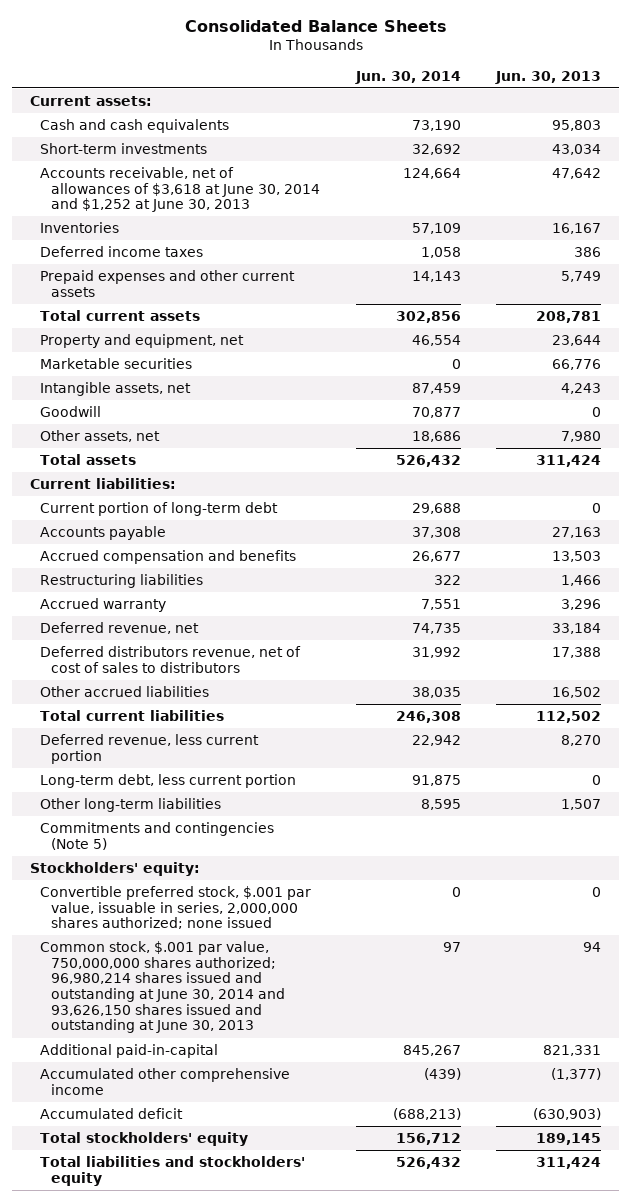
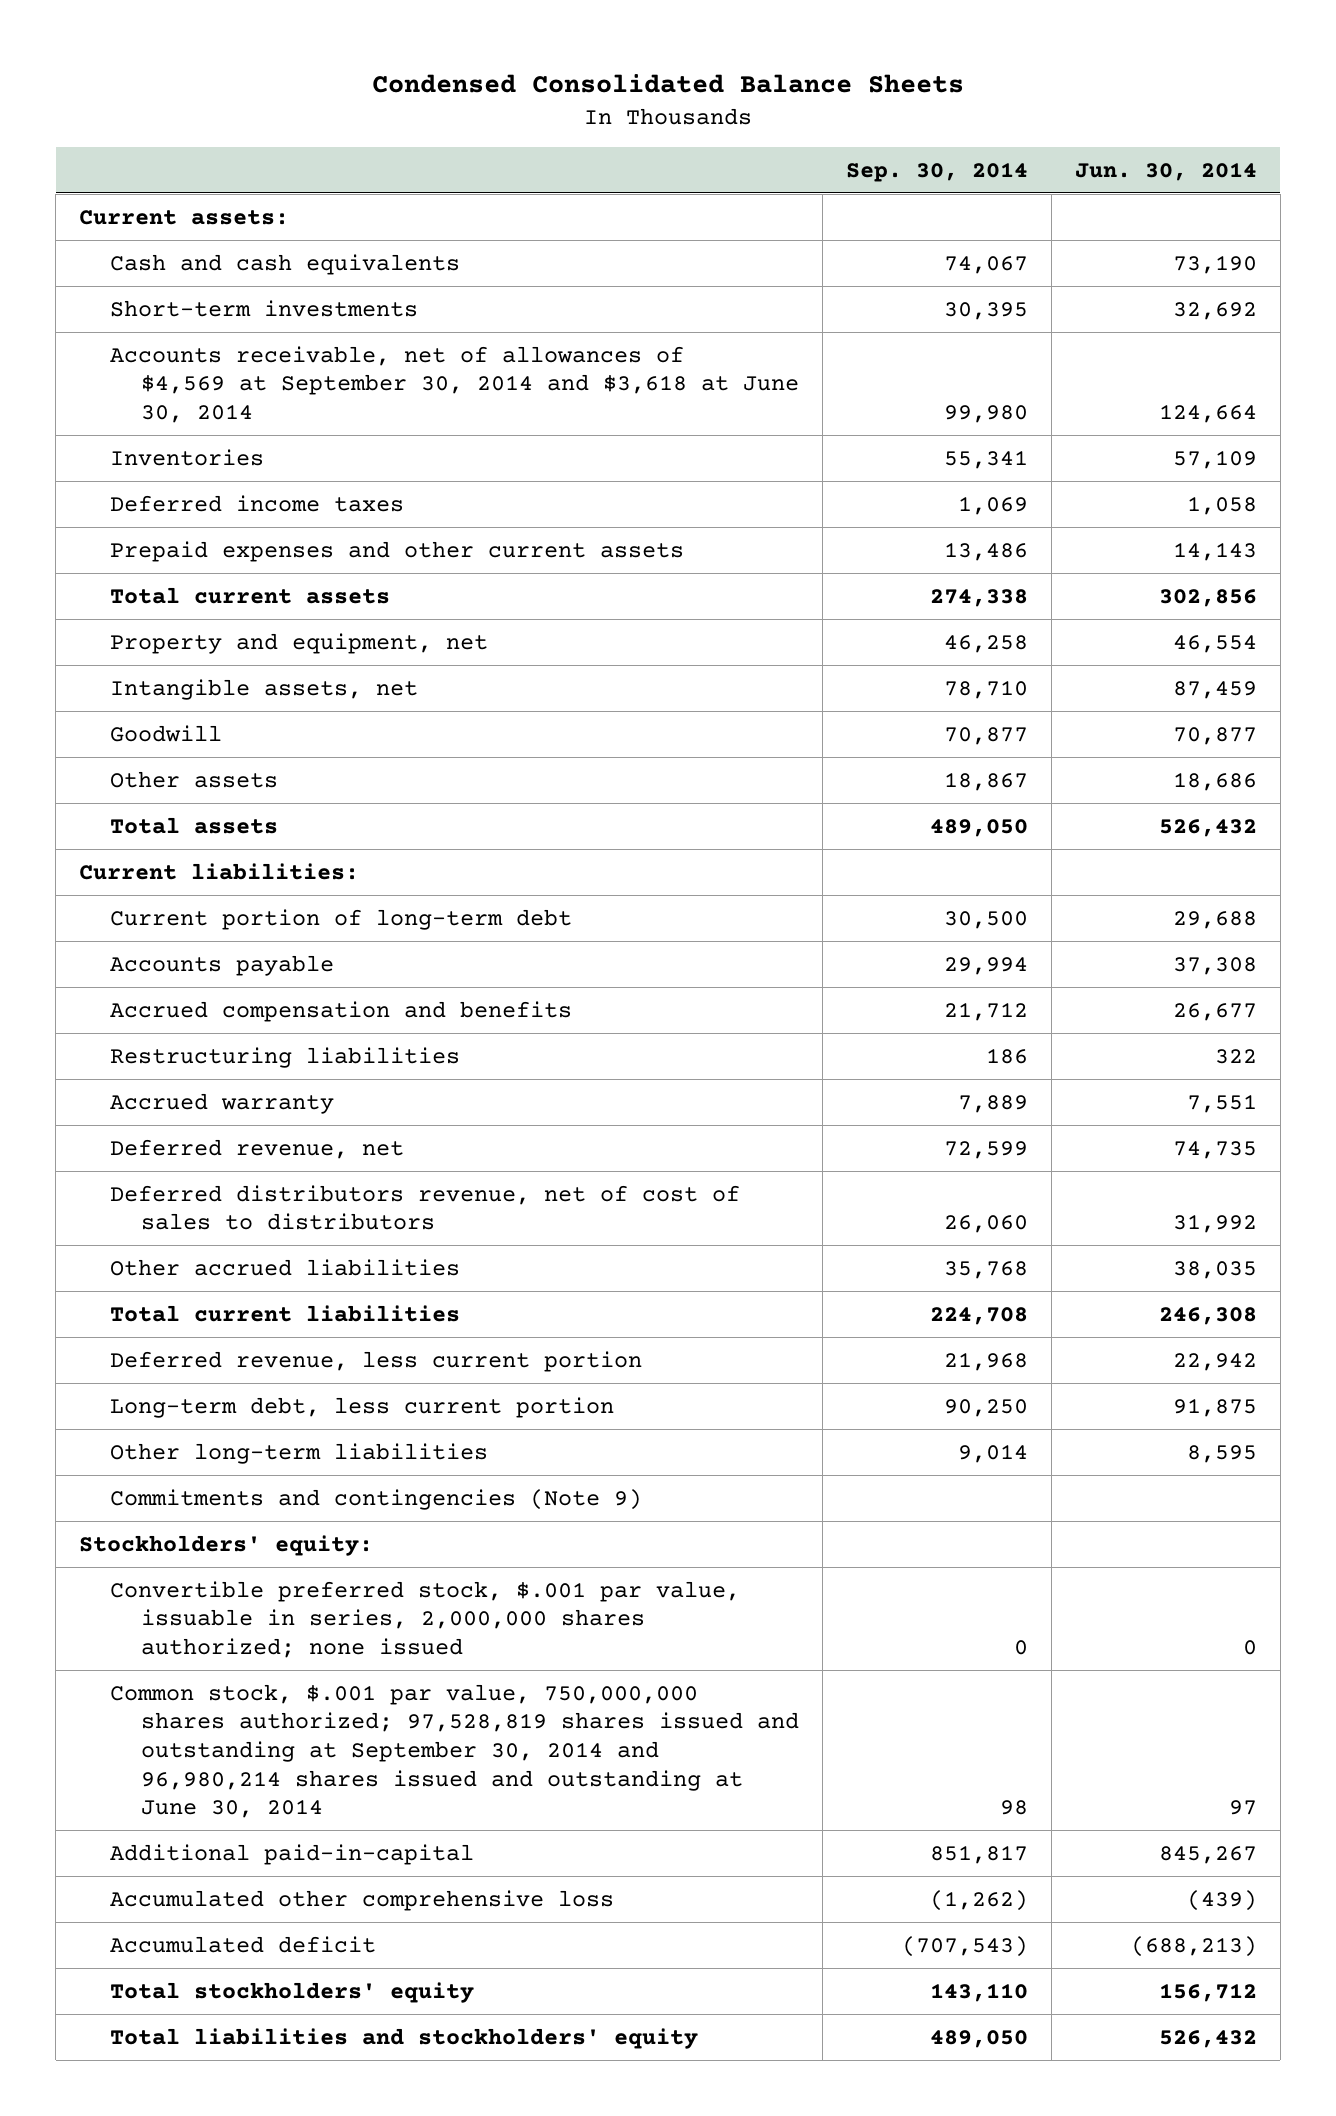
[184,20,447,33] Consolidated Balance Sheets -> [372,74,965,94] Condensed Consolidated Balance Sheets
[495,70,602,84] Jun. 30, 2013 -> none
none -> [846,161,1029,182] Sep. 30, 2014
[40,166,321,213] Accounts receivable, net of allowances of $3,618 at June 30, 2014 and $1,252 at June 30, 2013 -> [110,345,800,423] Accounts receivable, net of allowances of $4,569 at September 30, 2014 and $3,618 at June 30, 2014
[40,357,193,369] Marketable securities -> none
[40,429,161,442] Other assets, net -> [110,770,279,788] Other assets
[40,821,275,850] Commitments and contingencies (Note 5) -> [110,1488,643,1510] Commitments and contingencies (Note 9)
[40,940,286,1034] Common stock, $.001 par value, 750,000,000 shares authorized; 96,980,214 shares issued and outstanding at June 30, 2014 and 93,626,150 shares issued and outstanding at June 30, 2013 -> [110,1683,800,1819] Common stock, $.001 par value, 750,000,000 shares authorized; 97,528,819 shares issued and outstanding at September 30, 2014 and 96,980,214 shares issued and outstanding at June 30, 2014
[40,1067,291,1095] Accumulated other comprehensive income -> [110,1889,615,1911] Accumulated other comprehensive loss

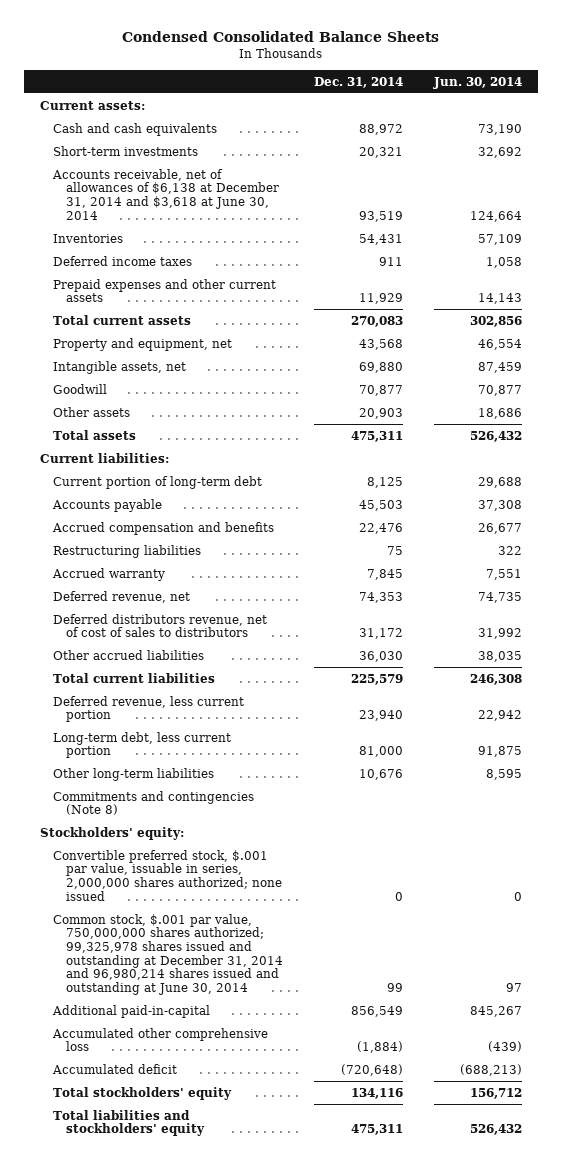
[846,161,1029,182] Sep. 30, 2014 -> none
none -> [314,76,404,88] Dec. 31, 2014
[110,345,800,423] Accounts receivable, net of allowances of $4,569 at September 30, 2014 and $3,618 at June 30, 2014 -> [52,168,280,220] Accounts receivable, net of allowances of $6,138 at December 31, 2014 and $3,618 at June 30, 2014
[110,1488,643,1510] Commitments and contingencies (Note 9) -> [53,790,255,816] Commitments and contingencies (Note 8)
[110,1683,800,1819] Common stock, $.001 par value, 750,000,000 shares authorized; 97,528,819 shares issued and outstanding at September 30, 2014 and 96,980,214 shares issued and outstanding at June 30, 2014 -> [53,913,284,996] Common stock, $.001 par value, 750,000,000 shares authorized; 99,325,978 shares issued and outstanding at December 31, 2014 and 96,980,214 shares issued and outstanding at June 30, 2014

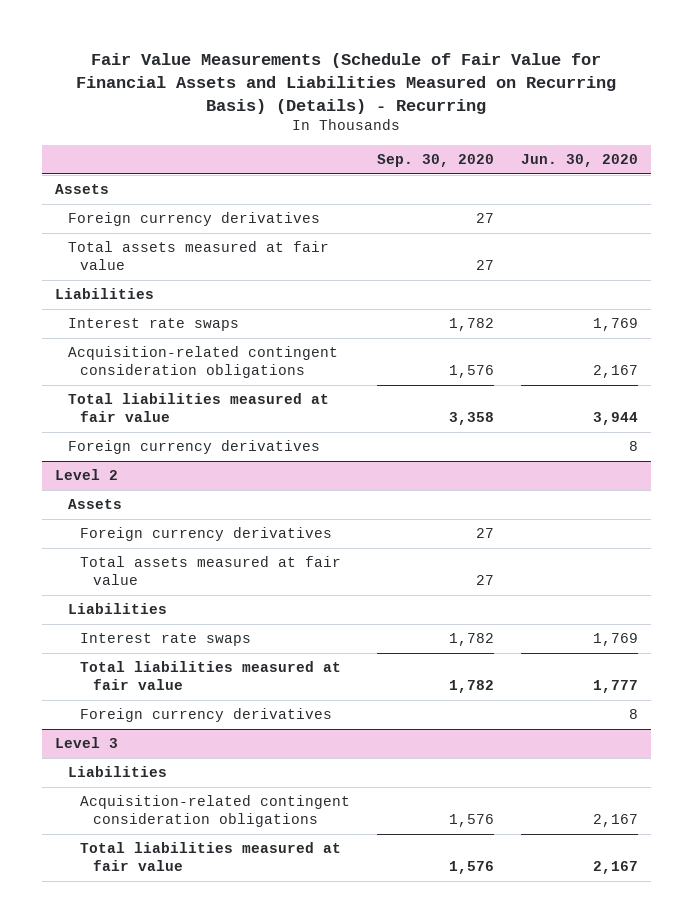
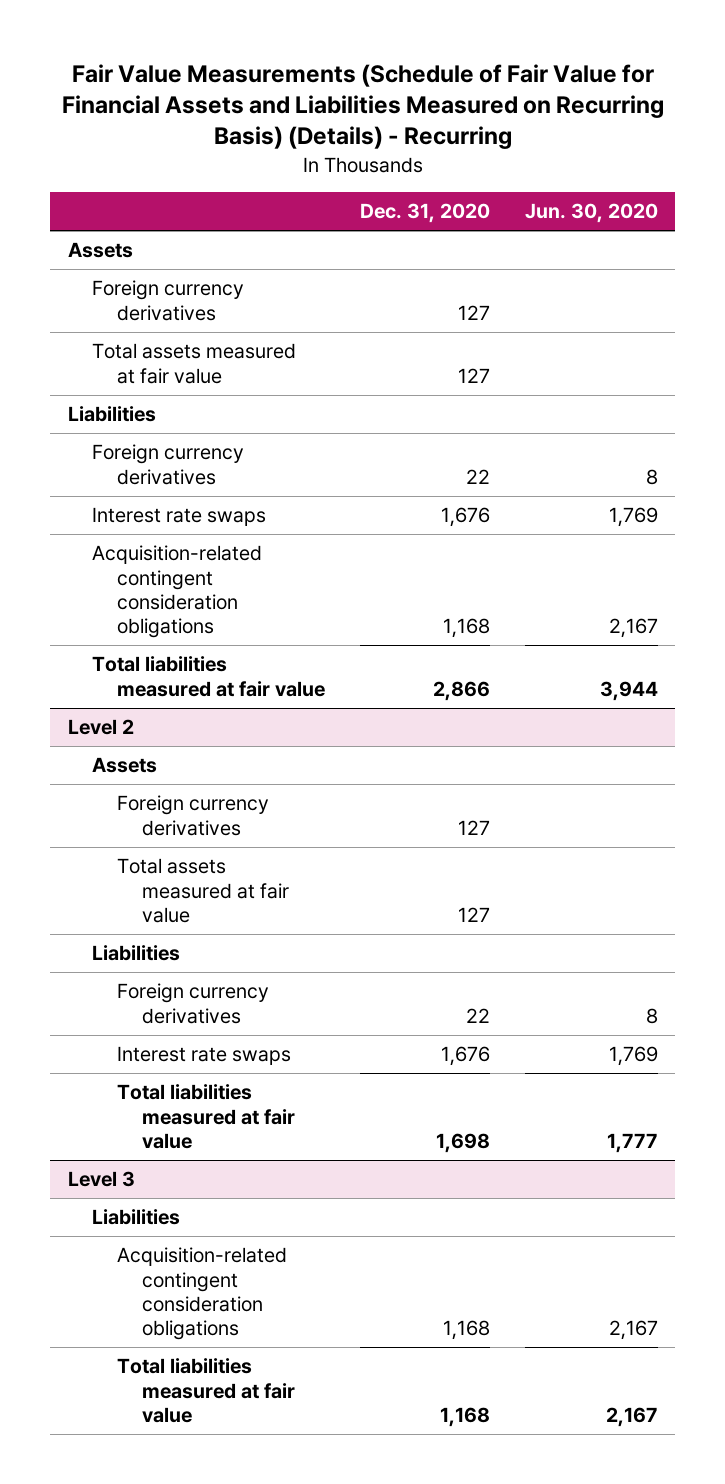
[377,154,495,168] Sep. 30, 2020 -> none
none -> [359,203,490,224] Dec. 31, 2020
[67,440,320,455] Foreign currency derivatives -> [92,444,245,485] Foreign currency derivatives
[80,708,333,723] Foreign currency derivatives -> [117,983,270,1024] Foreign currency derivatives

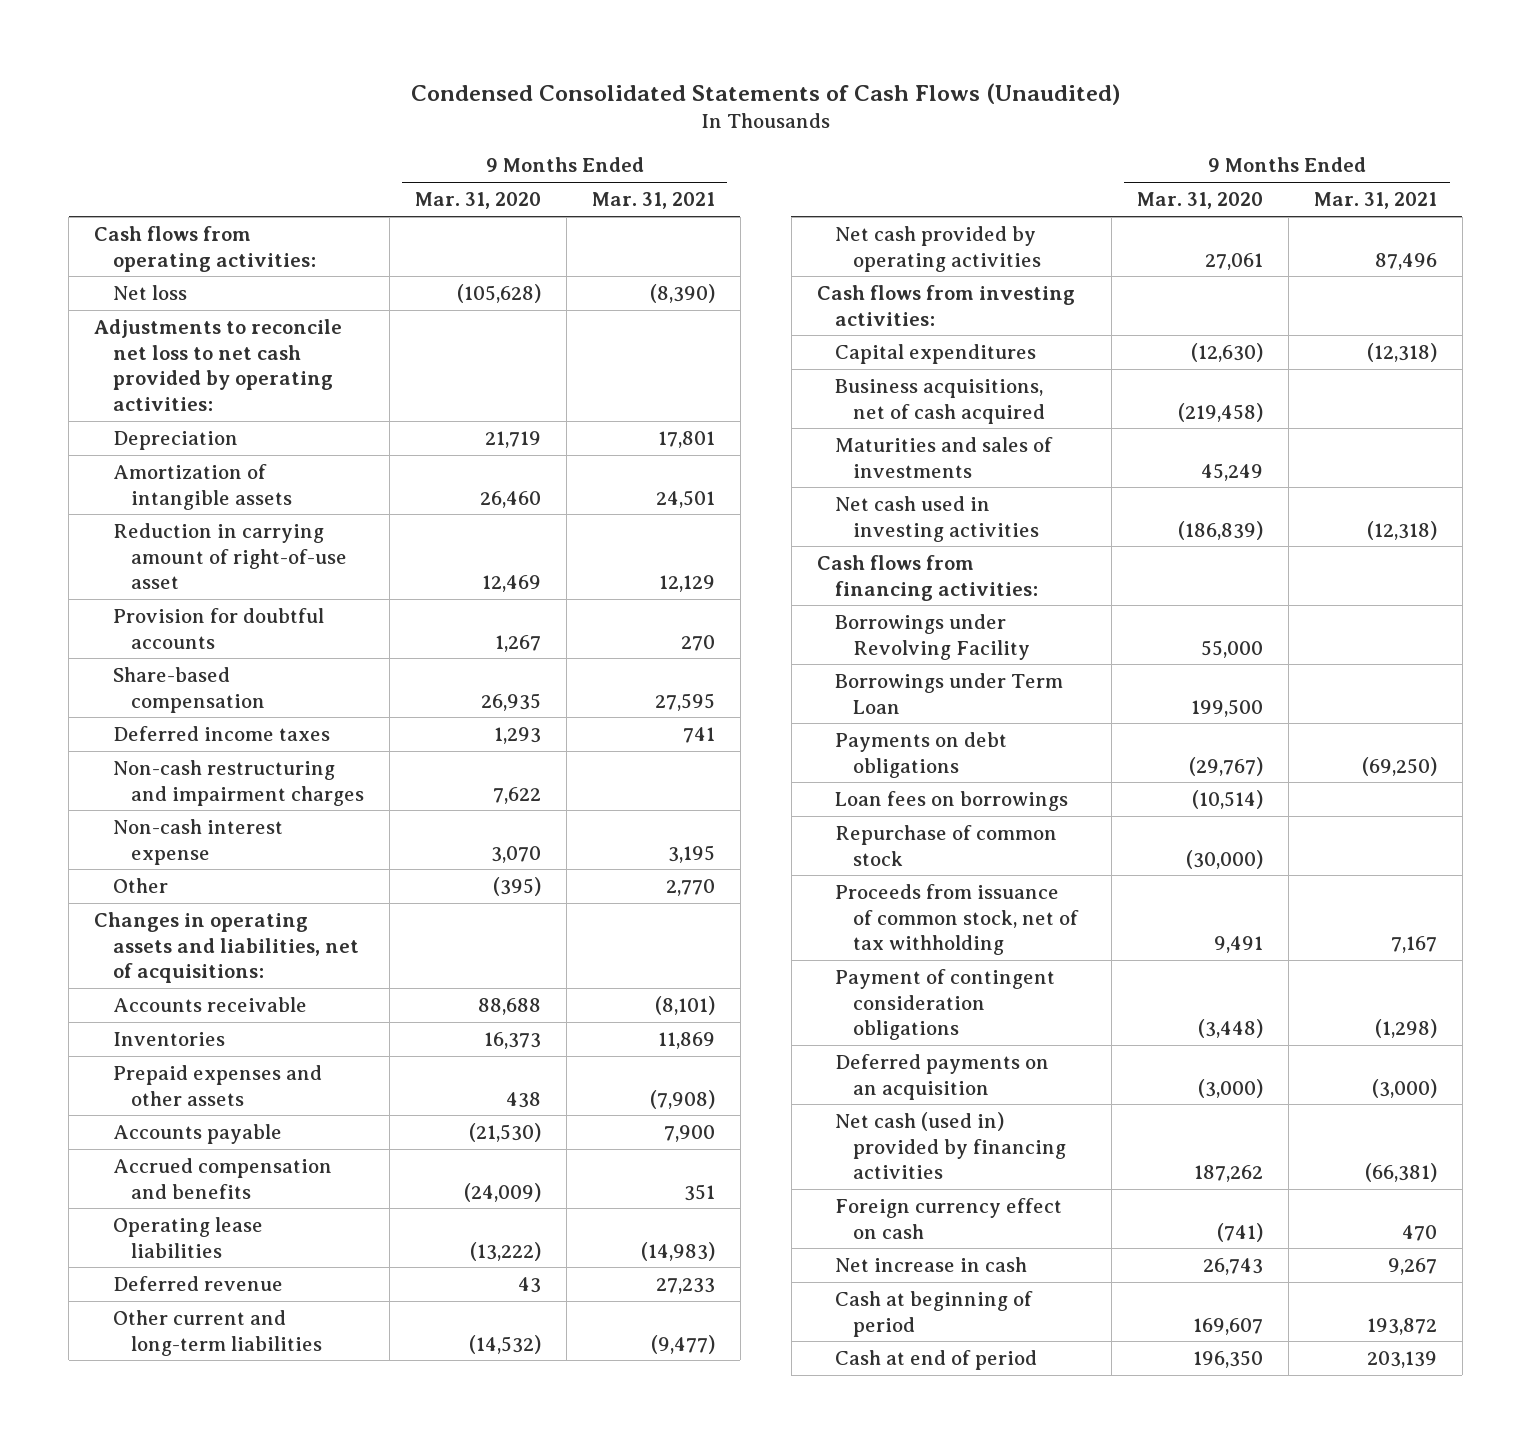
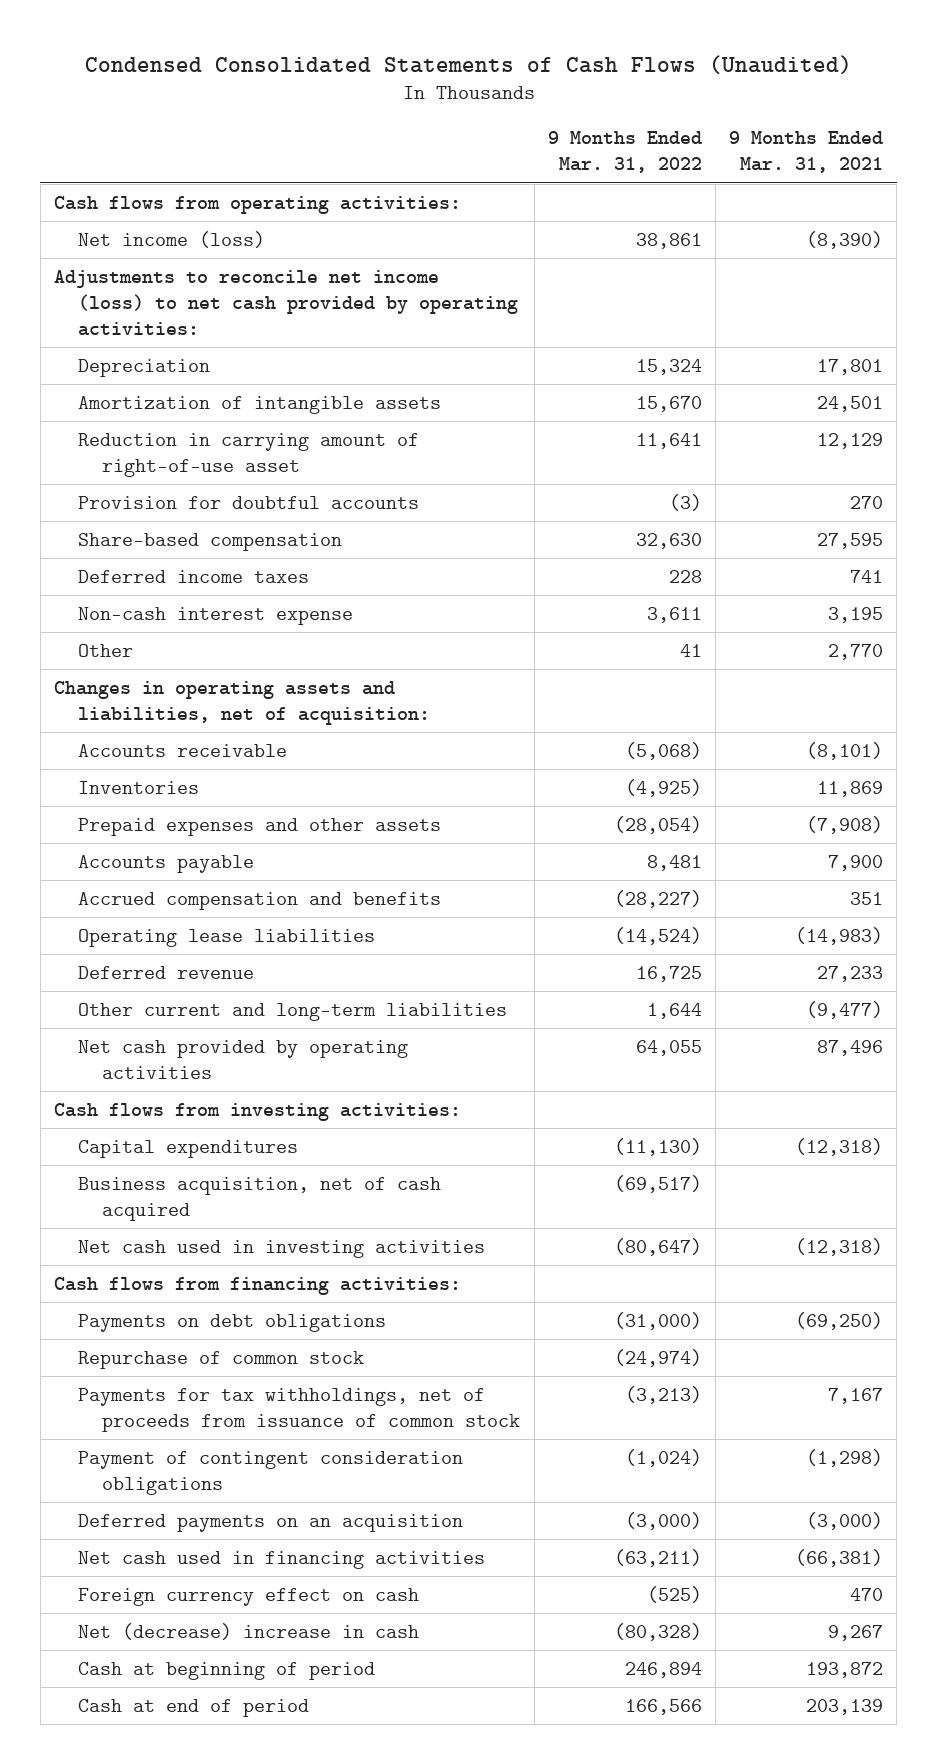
[414,192,541,210] Mar. 31, 2020 -> none
none -> [547,131,702,174] 9 Months Ended Mar. 31, 2022
[112,284,187,300] Net loss -> [78,230,266,248] Net income (loss)
[94,318,343,411] Adjustments to reconcile net loss to net cash provided by operating activities: -> [53,269,519,337] Adjustments to reconcile net income (loss) to net cash provided by operating activities:
[112,759,365,806] Non-cash restructuring and impairment charges -> none
[94,911,359,984] Changes in operating assets and liabilities, net of acquisitions: -> [53,680,431,725] Changes in operating assets and liabilities, net of acquisition:
[834,436,1053,478] Maturities and sales of investments -> none
[834,378,1046,424] Business acquisitions, net of cash acquired -> [78,1176,442,1221] Business acquisition, net of cash acquired
[834,613,1031,660] Borrowings under Revolving Facility -> none
[834,672,1063,714] Borrowings under Term Loan -> none
[834,790,1068,811] Loan fees on borrowings -> none
[834,883,1080,956] Proceeds from issuance of common stock, net of tax withholding -> [78,1387,521,1432] Payments for tax withholdings, net of proceeds from issuance of common stock
[834,1111,1067,1180] Net cash (used in) provided by financing activities -> [78,1550,486,1569] Net cash used in financing activities
[834,1256,1027,1272] Net increase in cash -> [78,1622,420,1640] Net (decrease) increase in cash

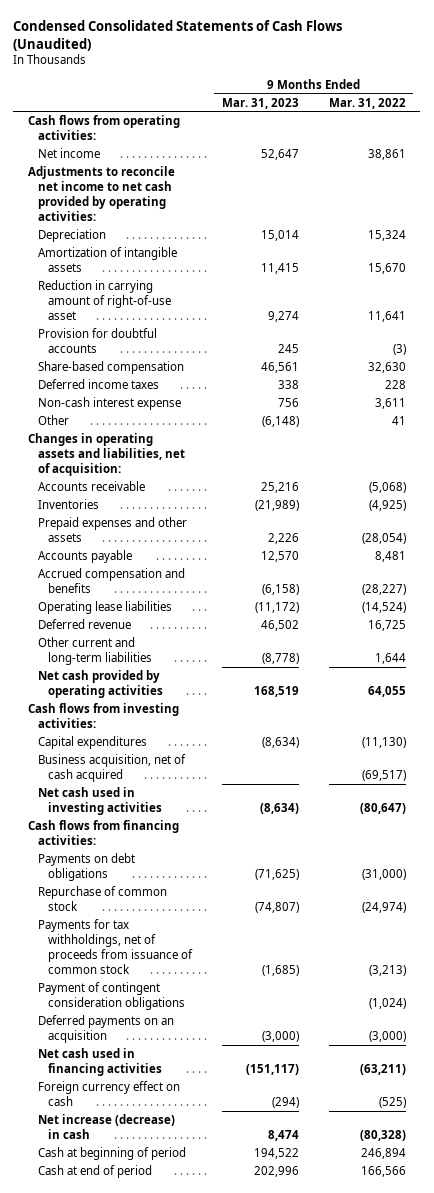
[729,131,884,174] 9 Months Ended Mar. 31, 2021 -> none
none -> [221,97,299,109] Mar. 31, 2023
[78,230,266,248] Net income (loss) -> [37,148,100,159] Net income
[53,269,519,337] Adjustments to reconcile net income (loss) to net cash provided by operating activities: -> [27,166,175,221] Adjustments to reconcile net income to net cash provided by operating activities:
[78,1622,420,1640] Net (decrease) increase in cash -> [37,1114,175,1139] Net increase (decrease) in cash

